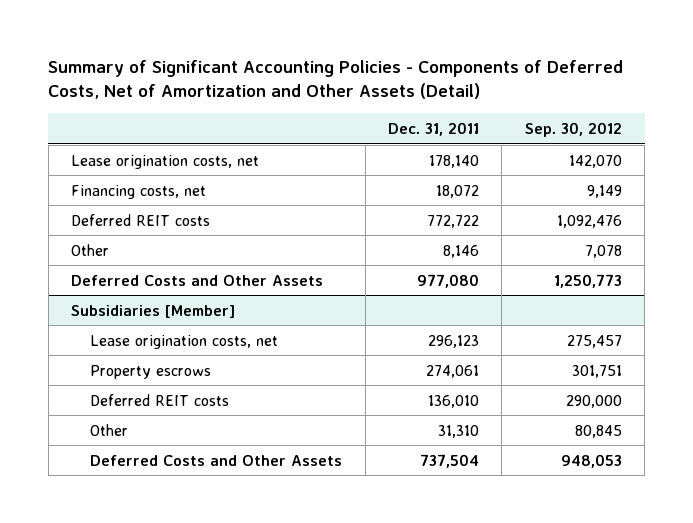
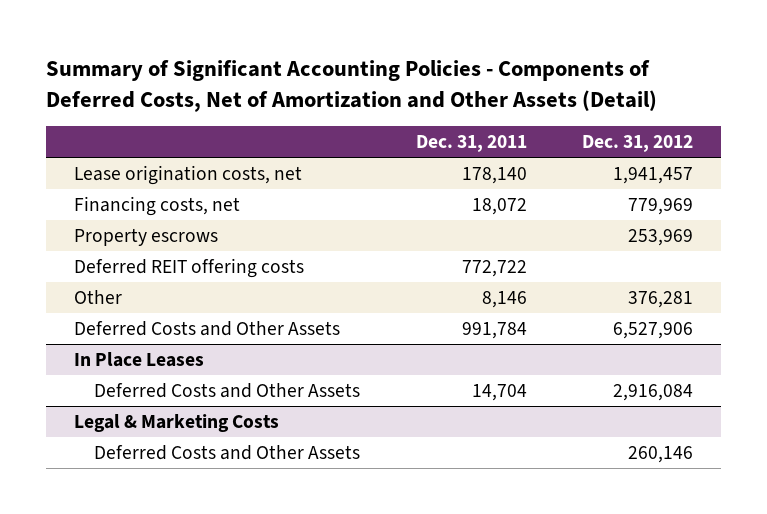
[524,121,622,137] Sep. 30, 2012 -> none
none -> [582,135,694,153] Dec. 31, 2012
none -> [73,227,218,246] Property escrows
[71,213,211,226] Deferred REIT costs -> [73,257,304,278] Deferred REIT offering costs
[71,304,236,318] Subsidiaries [Member] -> none
[90,334,279,349] Lease origination costs, net -> none
[90,364,212,379] Property escrows -> none
[90,393,230,406] Deferred REIT costs -> none
[90,423,129,436] Other -> none
[417,273,480,288] 977,080 -> [461,321,527,339] 991,784
none -> [73,351,204,367] In Place Leases
[420,453,480,468] 737,504 -> [471,383,527,401] 14,704
none -> [73,413,279,432] Legal & Marketing Costs
none -> [94,444,361,460] Deferred Costs and Other Assets

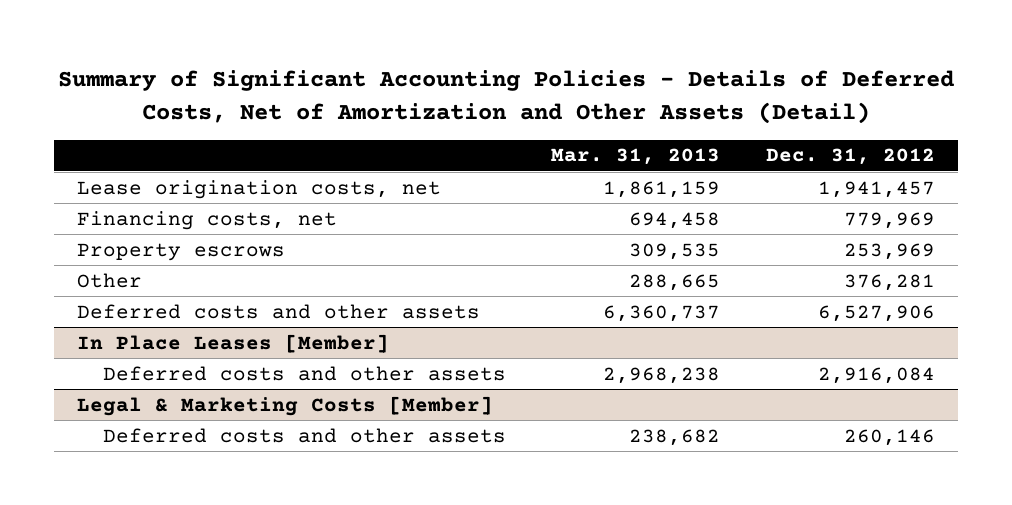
[45,60,657,112] Summary of Significant Accounting Policies - Components of Deferred Costs, Net of Amortization and Other Assets (Detail) -> [57,70,954,124] Summary of Significant Accounting Policies - Details of Deferred Costs, Net of Amortization and Other Assets (Detail)
[415,135,527,153] Dec. 31, 2011 -> none
none -> [551,148,721,166] Mar. 31, 2013
[73,257,304,278] Deferred REIT offering costs -> none
[73,320,340,336] Deferred Costs and Other Assets -> [76,303,480,319] Deferred costs and other assets
[73,351,204,367] In Place Leases -> [76,333,389,353] In Place Leases [Member]
[94,382,361,398] Deferred Costs and Other Assets -> [102,365,506,381] Deferred costs and other assets
[73,413,279,432] Legal & Marketing Costs -> [76,395,493,416] Legal & Marketing Costs [Member]
[94,444,361,460] Deferred Costs and Other Assets -> [102,427,506,443] Deferred costs and other assets

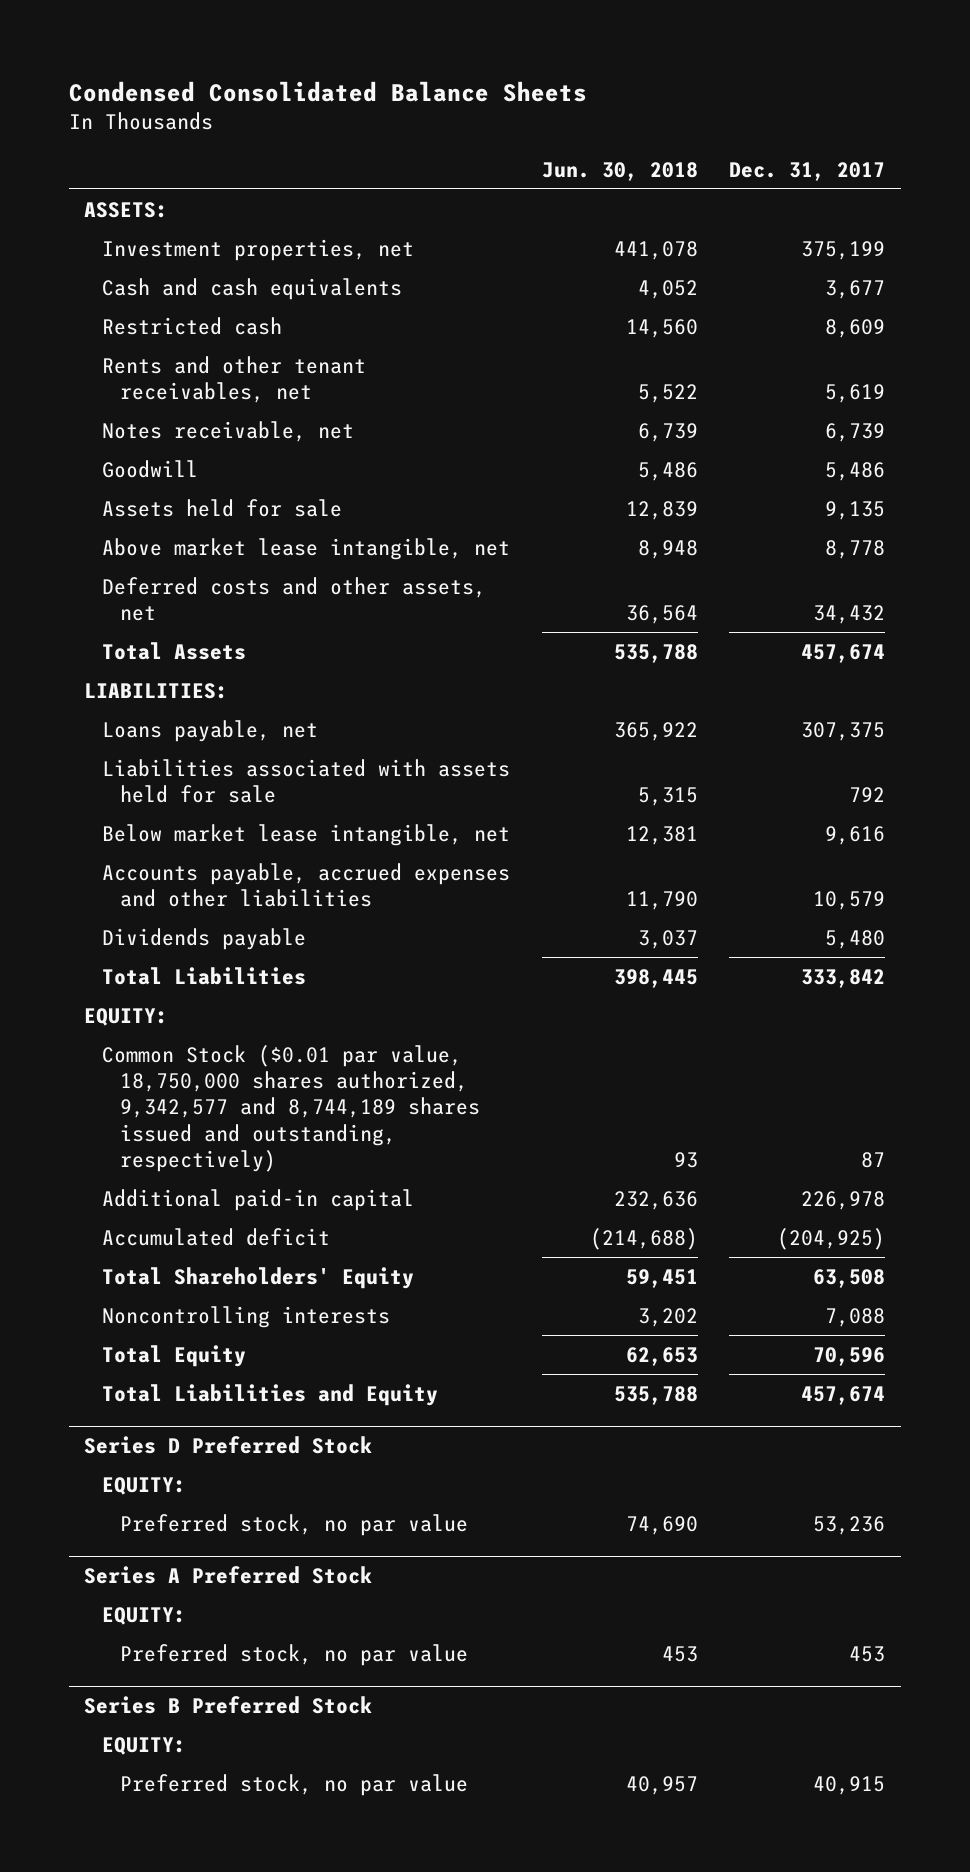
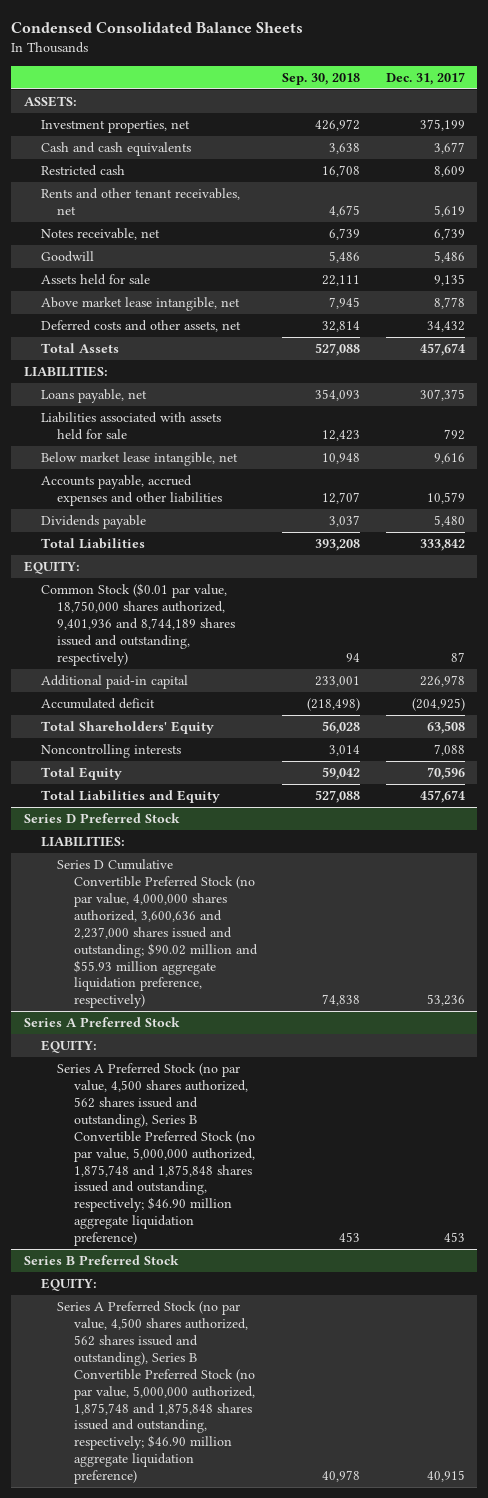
[541,161,698,181] Jun. 30, 2018 -> none
none -> [282,73,361,86] Sep. 30, 2018
[102,1044,481,1173] Common Stock ($0.01 par value, 18,750,000 shares authorized, 9,342,577 and 8,744,189 shares issued and outstanding, respectively) -> [40,583,236,666] Common Stock ($0.01 par value, 18,750,000 shares authorized, 9,401,936 and 8,744,189 shares issued and outstanding, respectively)
[102,1476,187,1495] EQUITY: -> none
none -> [40,836,125,848] LIABILITIES:
[120,1513,469,1536] Preferred stock, no par value -> [57,859,259,1009] Series D Cumulative Convertible Preferred Stock (no par value, 4,000,000 shares authorized, 3,600,636 and 2,237,000 shares issued and outstanding; $90.02 million and $55.93 million aggregate liquidation preference, respectively)
[120,1643,469,1666] Preferred stock, no par value -> [57,1063,256,1247] Series A Preferred Stock (no par value, 4,500 shares authorized, 562 shares issued and outstanding), Series B Convertible Preferred Stock (no par value, 5,000,000 authorized, 1,875,748 and 1,875,848 shares issued and outstanding, respectively; $46.90 million aggregate liquidation preference)
[120,1773,469,1796] Preferred stock, no par value -> [57,1301,256,1485] Series A Preferred Stock (no par value, 4,500 shares authorized, 562 shares issued and outstanding), Series B Convertible Preferred Stock (no par value, 5,000,000 authorized, 1,875,748 and 1,875,848 shares issued and outstanding, respectively; $46.90 million aggregate liquidation preference)

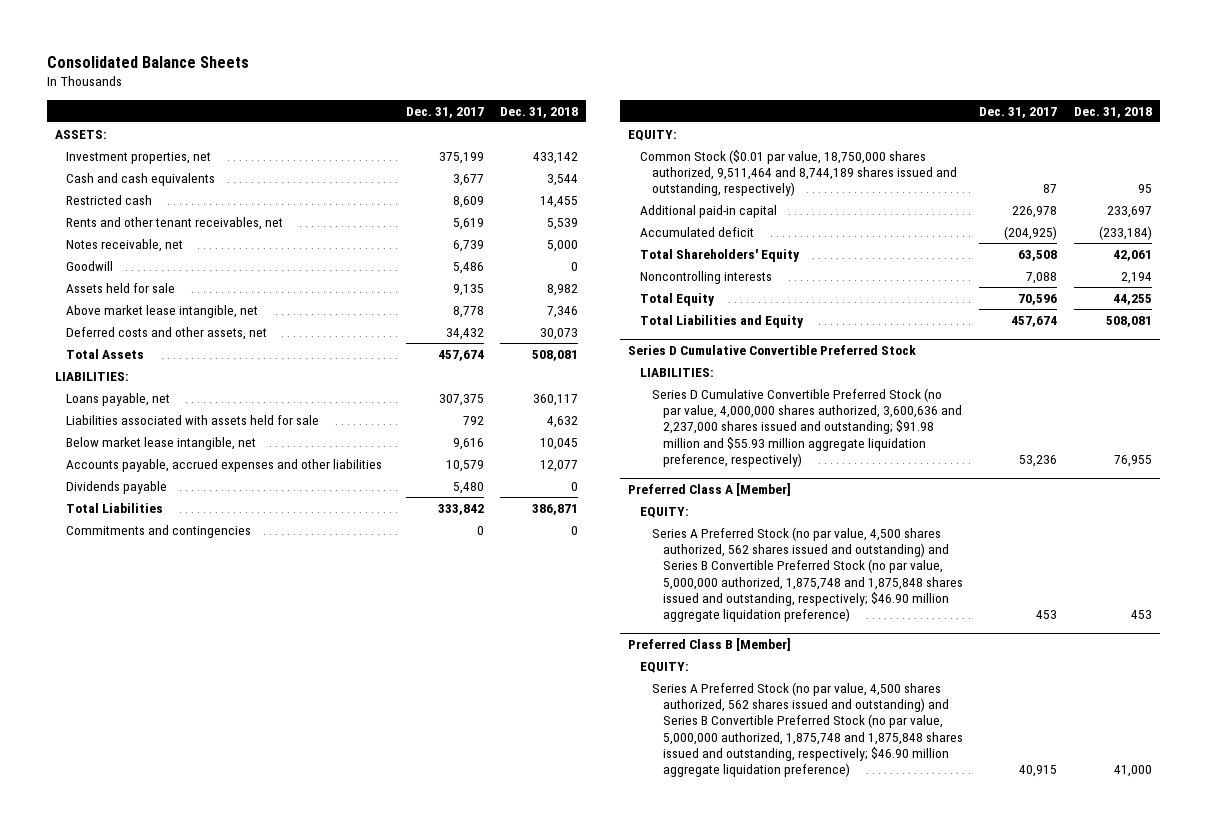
[11,22,304,34] Condensed Consolidated Balance Sheets -> [46,55,249,68] Consolidated Balance Sheets
[282,73,361,86] Sep. 30, 2018 -> none
none -> [499,106,578,118] Dec. 31, 2018
none -> [66,524,252,538] Commitments and contingencies
[40,583,236,666] Common Stock ($0.01 par value, 18,750,000 shares authorized, 9,401,936 and 8,744,189 shares issued and outstanding, respectively) -> [640,149,957,197] Common Stock ($0.01 par value, 18,750,000 shares authorized, 9,511,464 and 8,744,189 shares issued and outstanding, respectively)
[23,813,180,824] Series D Preferred Stock -> [628,344,917,355] Series D Cumulative Convertible Preferred Stock
[23,1017,180,1028] Series A Preferred Stock -> none
[57,859,259,1009] Series D Cumulative Convertible Preferred Stock (no par value, 4,000,000 shares authorized, 3,600,636 and 2,237,000 shares issued and outstanding; $90.02 million and $55.93 million aggregate liquidation preference, respectively) -> [651,387,963,467] Series D Cumulative Convertible Preferred Stock (no par value, 4,000,000 shares authorized, 3,600,636 and 2,237,000 shares issued and outstanding; $91.98 million and $55.93 million aggregate liquidation preference, respectively)
none -> [628,482,792,496] Preferred Class A [Member]
[23,1255,179,1266] Series B Preferred Stock -> none
[57,1063,256,1247] Series A Preferred Stock (no par value, 4,500 shares authorized, 562 shares issued and outstanding), Series B Convertible Preferred Stock (no par value, 5,000,000 authorized, 1,875,748 and 1,875,848 shares issued and outstanding, respectively; $46.90 million aggregate liquidation preference) -> [651,526,964,623] Series A Preferred Stock (no par value, 4,500 shares authorized, 562 shares issued and outstanding) and Series B Convertible Preferred Stock (no par value, 5,000,000 authorized, 1,875,748 and 1,875,848 shares issued and outstanding, respectively; $46.90 million aggregate liquidation preference)
none -> [628,637,792,651] Preferred Class B [Member]
[57,1301,256,1485] Series A Preferred Stock (no par value, 4,500 shares authorized, 562 shares issued and outstanding), Series B Convertible Preferred Stock (no par value, 5,000,000 authorized, 1,875,748 and 1,875,848 shares issued and outstanding, respectively; $46.90 million aggregate liquidation preference) -> [651,681,964,778] Series A Preferred Stock (no par value, 4,500 shares authorized, 562 shares issued and outstanding) and Series B Convertible Preferred Stock (no par value, 5,000,000 authorized, 1,875,748 and 1,875,848 shares issued and outstanding, respectively; $46.90 million aggregate liquidation preference)

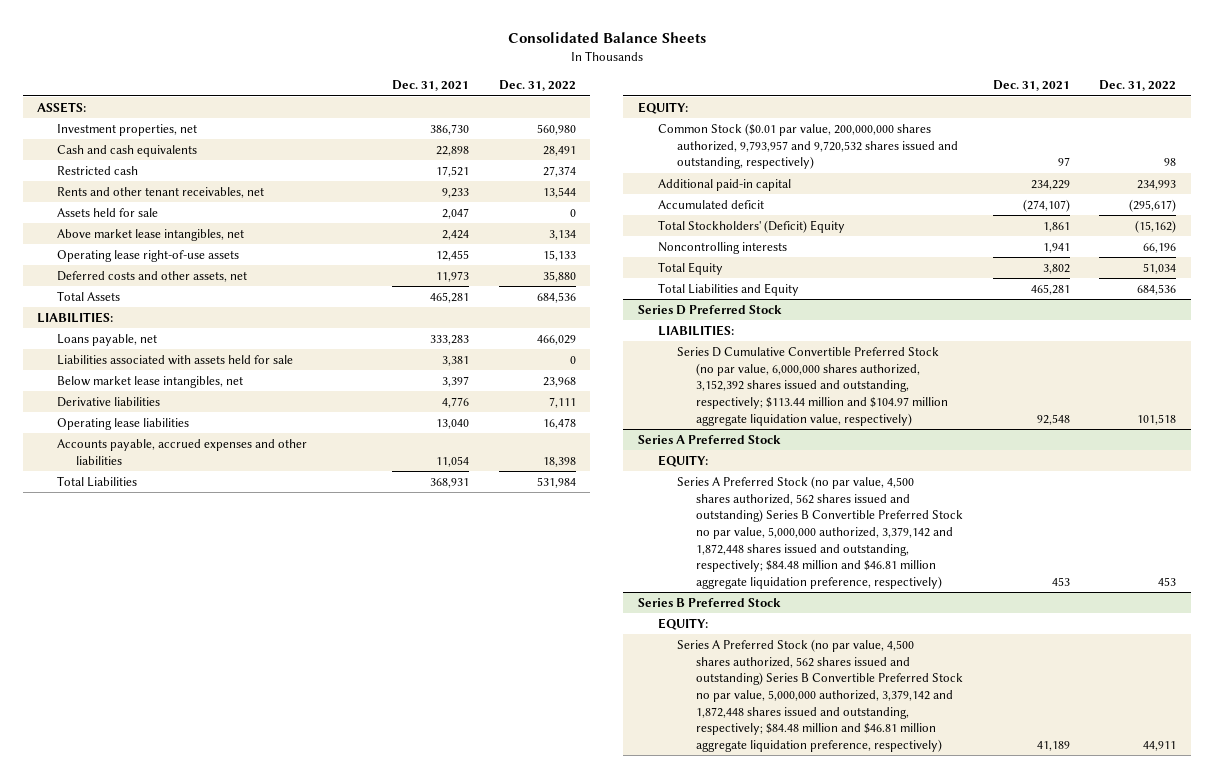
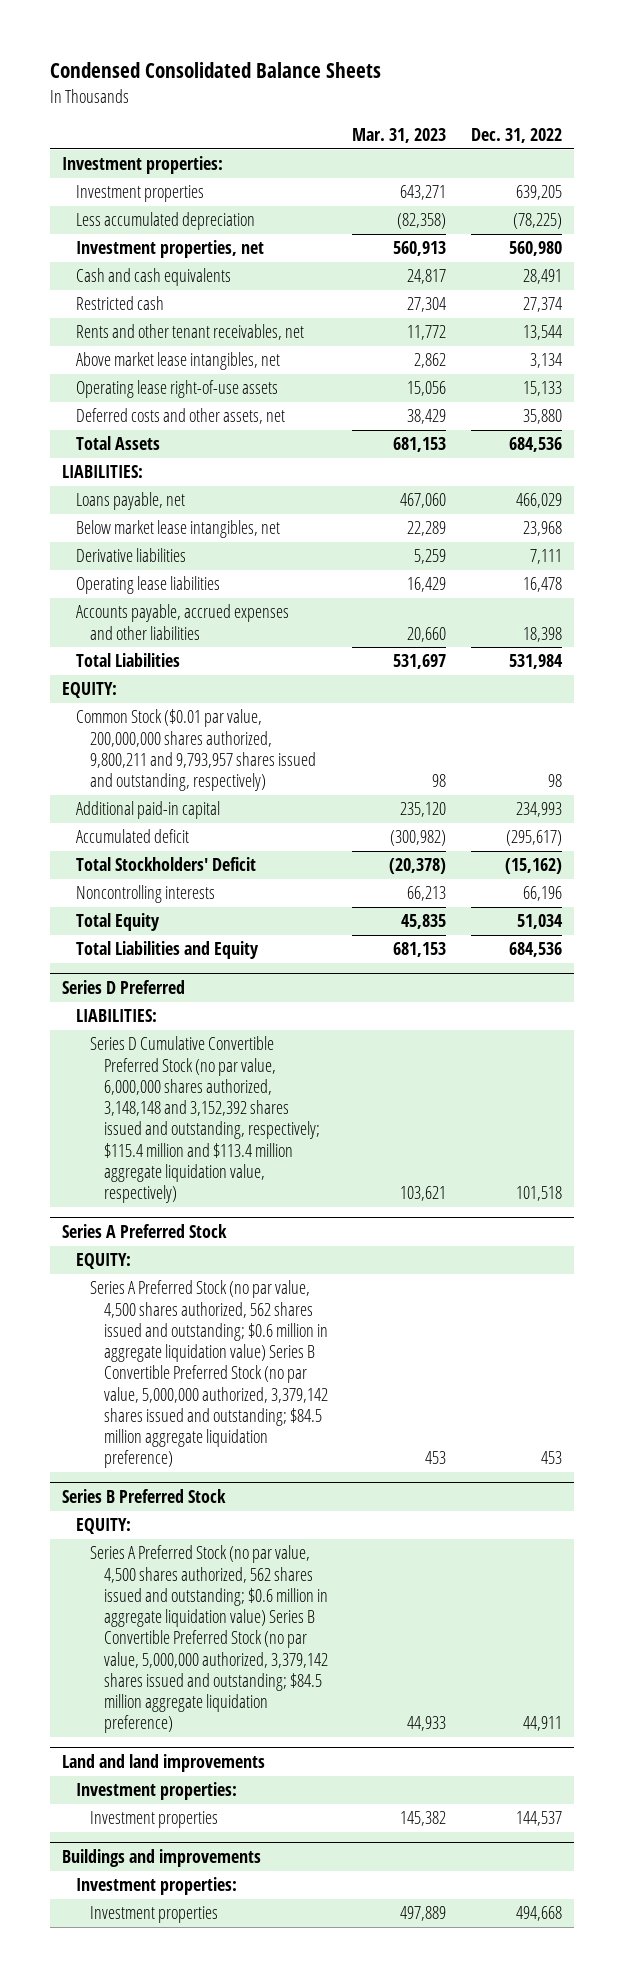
[507,32,706,44] Consolidated Balance Sheets -> [50,62,382,79] Condensed Consolidated Balance Sheets
[392,80,470,92] Dec. 31, 2021 -> none
none -> [352,128,447,144] Mar. 31, 2023
[37,102,87,114] ASSETS: -> none
none -> [62,156,224,175] Investment properties:
none -> [76,185,205,203] Investment properties
none -> [76,212,256,231] Less accumulated depreciation
[56,208,158,218] Assets held for sale -> none
[56,355,293,366] Liabilities associated with assets held for sale -> none
[657,123,958,170] Common Stock ($0.01 par value, 200,000,000 shares authorized, 9,793,957 and 9,720,532 shares issued and outstanding, respectively) -> [76,709,316,792] Common Stock ($0.01 par value, 200,000,000 shares authorized, 9,800,211 and 9,793,957 shares issued and outstanding, respectively)
[657,220,845,234] Total Stockholders' (Deficit) Equity -> [76,857,257,872] Total Stockholders' Deficit
[638,305,783,316] Series D Preferred Stock -> [62,980,186,995] Series D Preferred
[676,347,949,426] Series D Cumulative Convertible Preferred Stock (no par value, 6,000,000 shares authorized, 3,152,392 shares issued and outstanding, respectively; $113.44 million and $104.97 million aggregate liquidation value, respectively) -> [89,1036,320,1204] Series D Cumulative Convertible Preferred Stock (no par value, 6,000,000 shares authorized, 3,148,148 and 3,152,392 shares issued and outstanding, respectively; $115.4 million and $113.4 million aggregate liquidation value, respectively)
[676,476,964,589] Series A Preferred Stock (no par value, 4,500 shares authorized, 562 shares issued and outstanding) Series B Convertible Preferred Stock no par value, 5,000,000 authorized, 3,379,142 and 1,872,448 shares issued and outstanding, respectively; $84.48 million and $46.81 million aggregate liquidation preference, respectively) -> [89,1280,328,1469] Series A Preferred Stock (no par value, 4,500 shares authorized, 562 shares issued and outstanding; $0.6 million in aggregate liquidation value) Series B Convertible Preferred Stock (no par value, 5,000,000 authorized, 3,379,142 shares issued and outstanding; $84.5 million aggregate liquidation preference)
[676,639,964,752] Series A Preferred Stock (no par value, 4,500 shares authorized, 562 shares issued and outstanding) Series B Convertible Preferred Stock no par value, 5,000,000 authorized, 3,379,142 and 1,872,448 shares issued and outstanding, respectively; $84.48 million and $46.81 million aggregate liquidation preference, respectively) -> [89,1545,328,1734] Series A Preferred Stock (no par value, 4,500 shares authorized, 562 shares issued and outstanding; $0.6 million in aggregate liquidation value) Series B Convertible Preferred Stock (no par value, 5,000,000 authorized, 3,379,142 shares issued and outstanding; $84.5 million aggregate liquidation preference)
none -> [62,1754,266,1773] Land and land improvements
none -> [76,1782,238,1801] Investment properties:
none -> [89,1811,218,1829] Investment properties
none -> [62,1849,262,1868] Buildings and improvements
none -> [76,1877,238,1896] Investment properties:
none -> [89,1906,218,1924] Investment properties

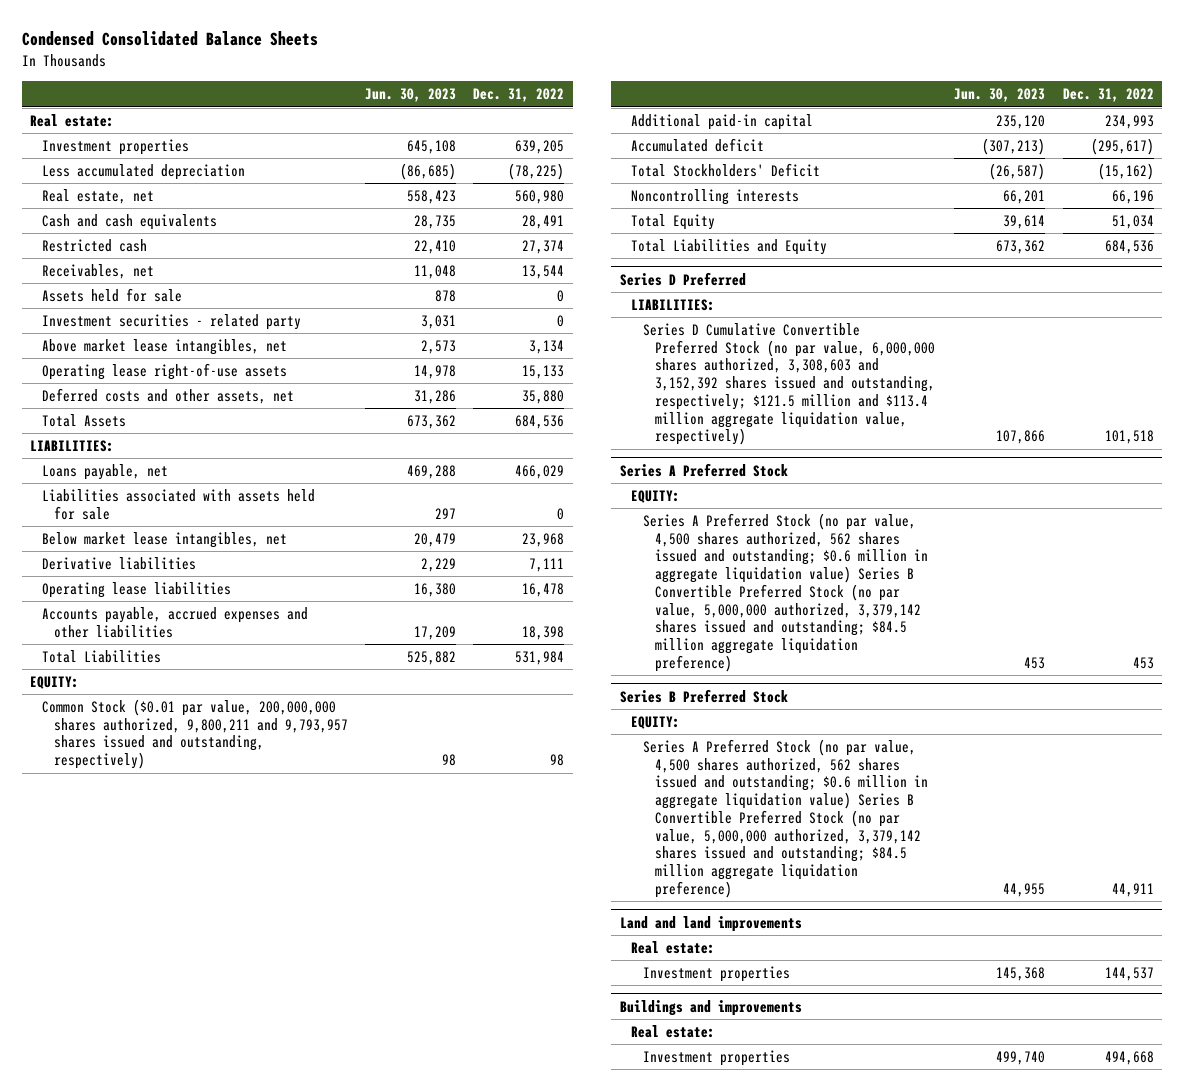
[352,128,447,144] Mar. 31, 2023 -> none
none -> [364,88,456,103] Jun. 30, 2023
[62,156,224,175] Investment properties: -> [30,114,115,128] Real estate:
[76,240,265,259] Investment properties, net -> [41,189,154,205] Real estate, net
[76,324,305,341] Rents and other tenant receivables, net -> [41,264,154,280] Receivables, net
none -> [41,288,182,303] Assets held for sale
none -> [41,314,301,331] Investment securities - related party
none -> [41,489,315,520] Liabilities associated with assets held for sale
[89,1036,320,1204] Series D Cumulative Convertible Preferred Stock (no par value, 6,000,000 shares authorized, 3,148,148 and 3,152,392 shares issued and outstanding, respectively; $115.4 million and $113.4 million aggregate liquidation value, respectively) -> [642,323,935,446] Series D Cumulative Convertible Preferred Stock (no par value, 6,000,000 shares authorized, 3,308,603 and 3,152,392 shares issued and outstanding, respectively; $121.5 million and $113.4 million aggregate liquidation value, respectively)
[76,1782,238,1801] Investment properties: -> [631,941,716,955] Real estate:
[76,1877,238,1896] Investment properties: -> [631,1025,716,1039] Real estate:

